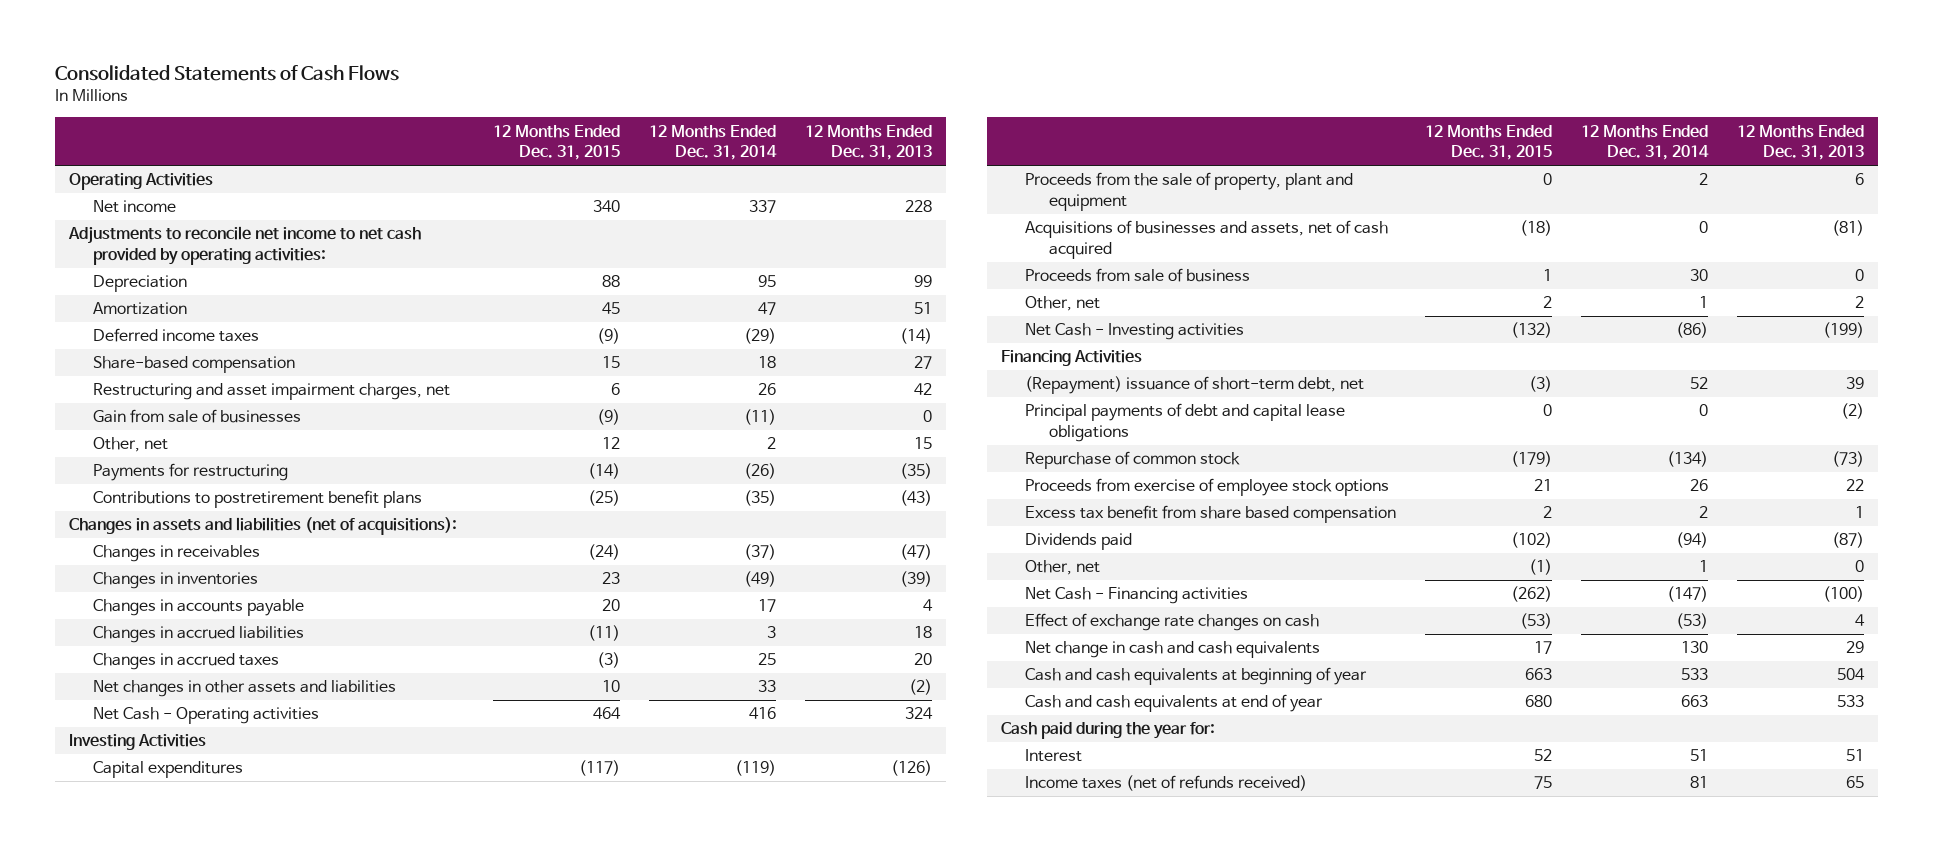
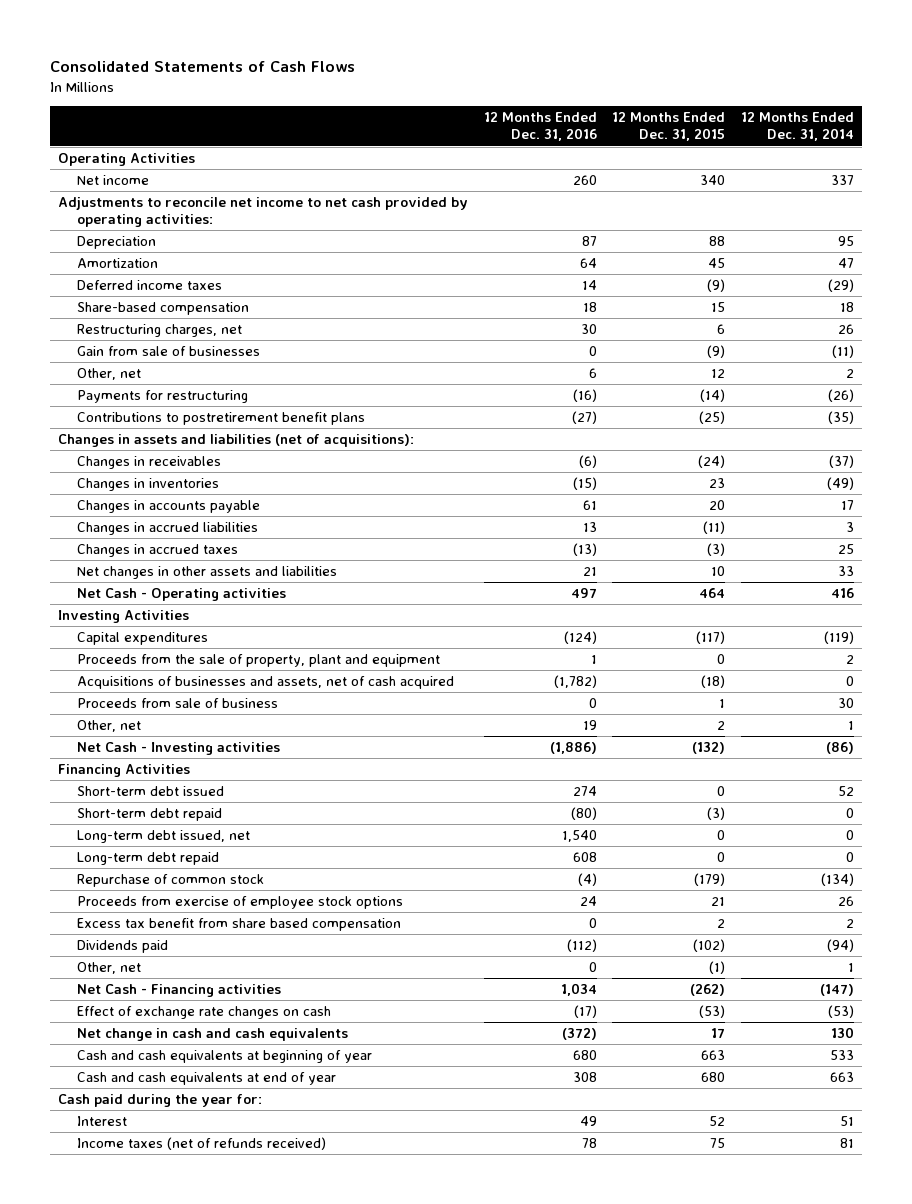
[805,124,933,161] 12 Months Ended Dec. 31, 2013 -> none
none -> [483,112,597,142] 12 Months Ended Dec. 31, 2016
[93,383,451,401] Restructuring and asset impairment charges, net -> [76,323,242,337] Restructuring charges, net
[1024,376,1364,395] (Repayment) issuance of short-term debt, net -> none
[1024,403,1345,443] Principal payments of debt and capital lease obligations -> none
none -> [76,785,224,796] Short-term debt issued
none -> [76,807,222,821] Short-term debt repaid
none -> [76,829,250,843] Long-term debt issued, net
none -> [76,851,219,865] Long-term debt repaid

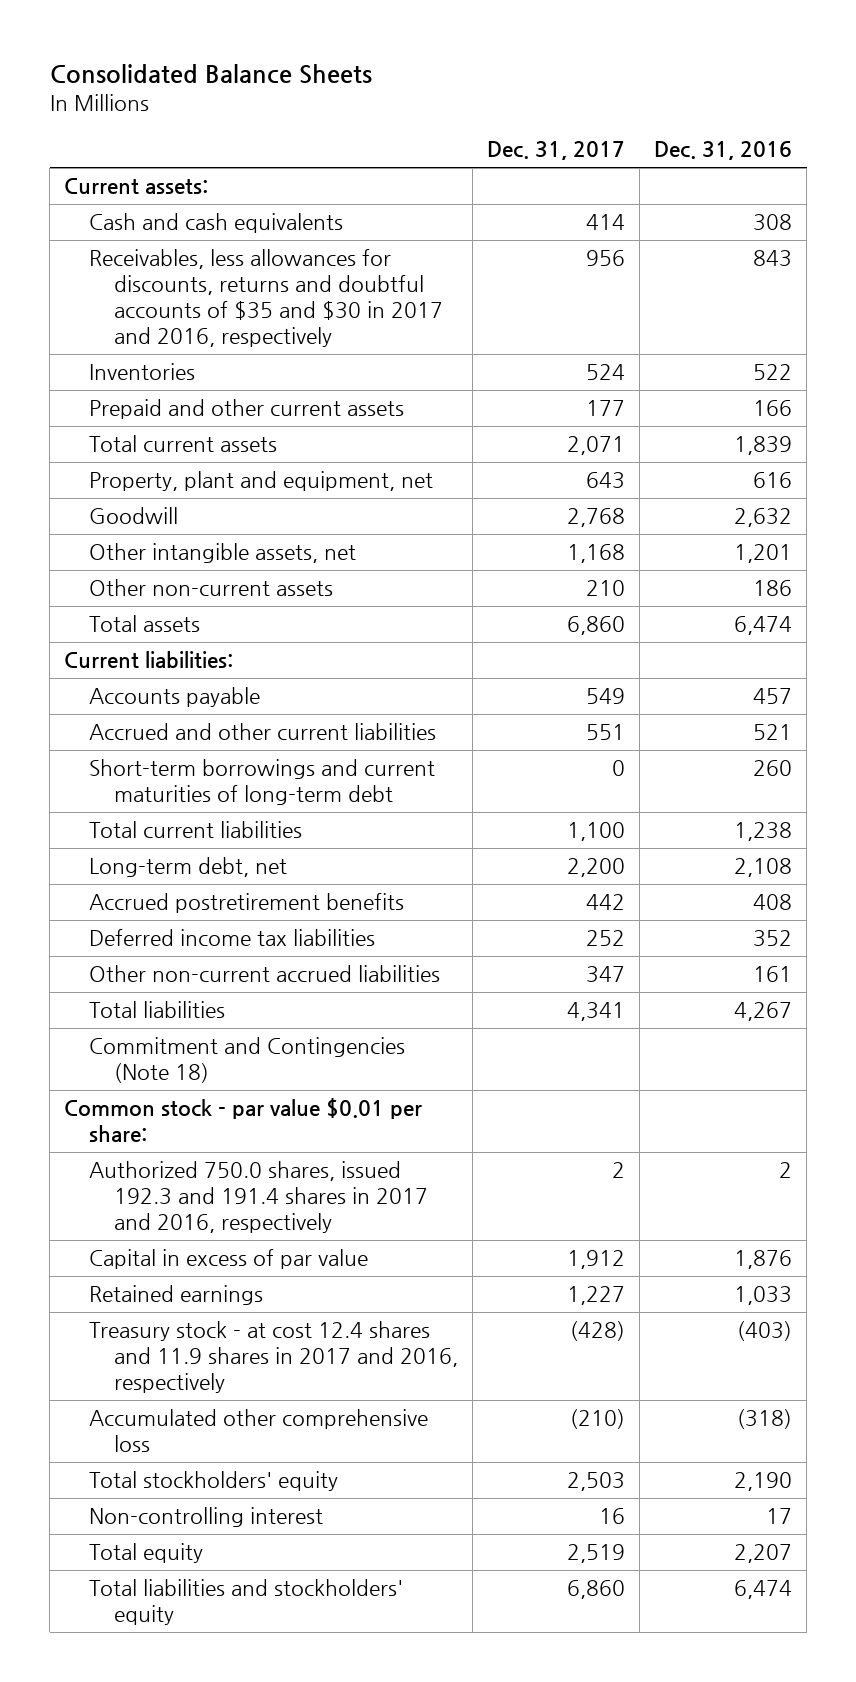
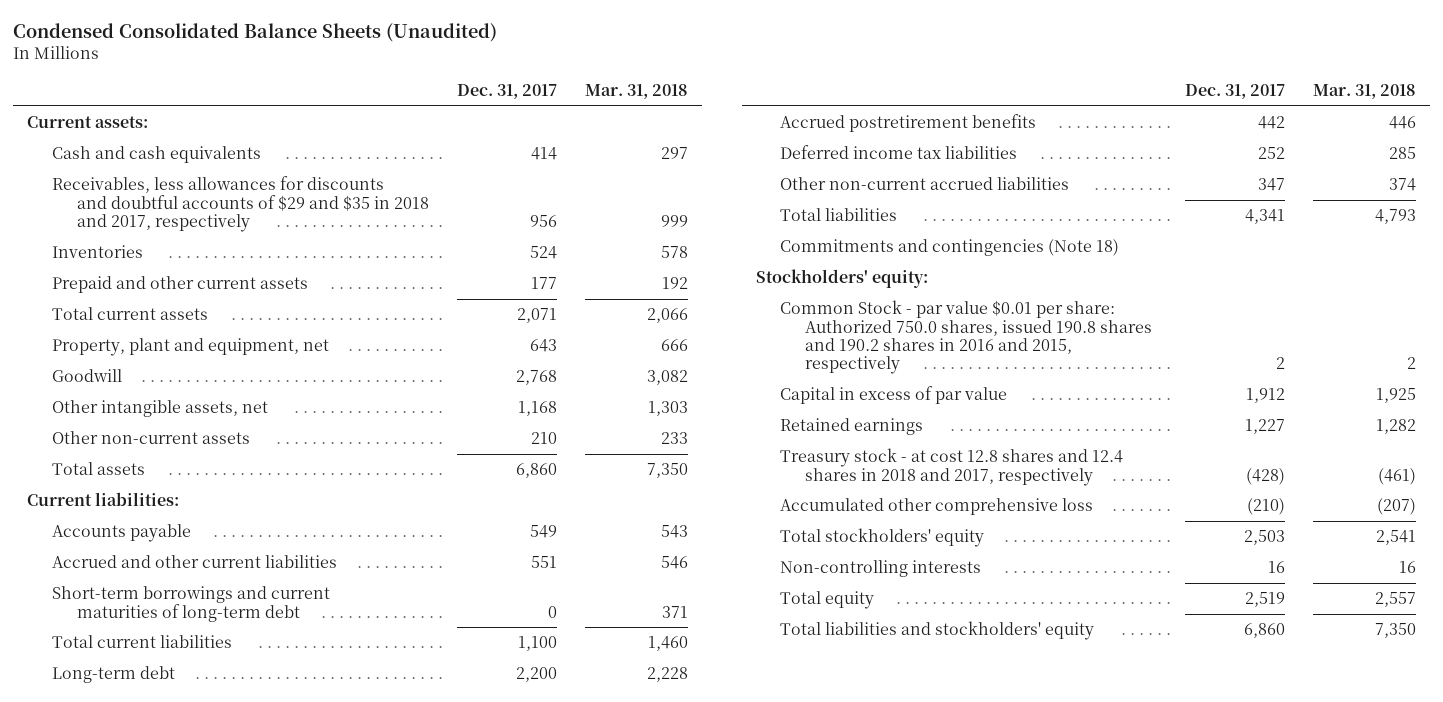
[49,64,372,85] Consolidated Balance Sheets -> [13,22,498,42] Condensed Consolidated Balance Sheets (Unaudited)
[653,141,792,161] Dec. 31, 2016 -> none
none -> [584,84,688,100] Mar. 31, 2018
[89,249,443,347] Receivables, less allowances for discounts, returns and doubtful accounts of $35 and $30 in 2017 and 2016, respectively -> [51,176,429,233] Receivables, less allowances for discounts and doubtful accounts of $29 and $35 in 2018 and 2017, respectively
[89,857,288,878] Long-term debt, net -> [51,666,175,684] Long-term debt
[64,1098,423,1143] Common stock - par value $0.01 per share: -> none
[89,1037,406,1084] Commitment and Contingencies (Note 18) -> [780,239,1120,257] Commitments and contingencies (Note 18)
none -> [755,269,928,289] Stockholders' equity:
[89,1161,428,1233] Authorized 750.0 shares, issued 192.3 and 191.4 shares in 2017 and 2016, respectively -> [780,300,1153,375] Common Stock - par value $0.01 per share: Authorized 750.0 shares, issued 190.8 shares and 190.2 shares in 2016 and 2015, respectively
[89,1321,458,1393] Treasury stock - at cost 12.4 shares and 11.9 shares in 2017 and 2016, respectively -> [780,448,1124,486] Treasury stock - at cost 12.8 shares and 12.4 shares in 2018 and 2017, respectively
[89,1507,324,1528] Non-controlling interest -> [780,560,982,578] Non-controlling interests

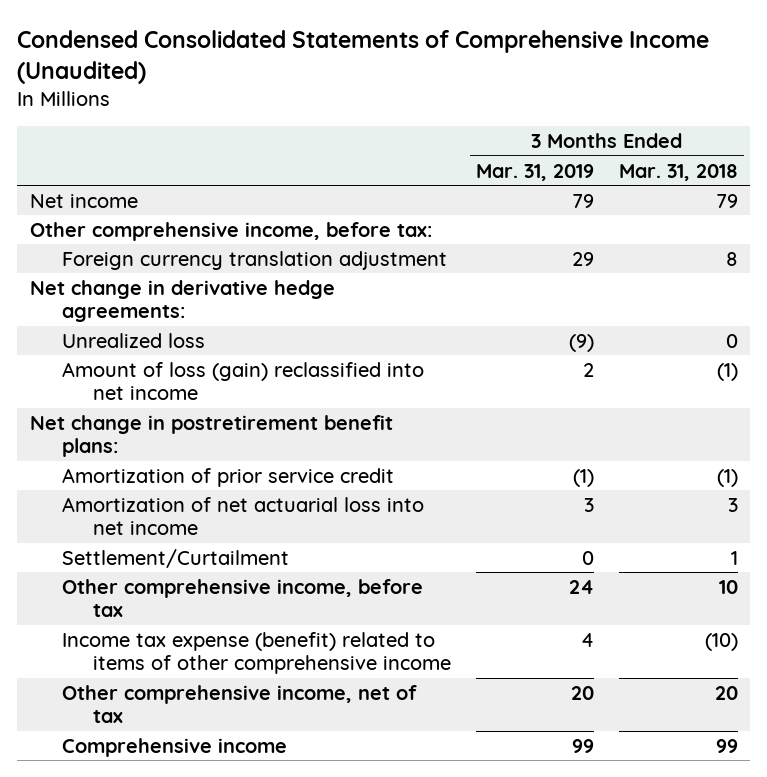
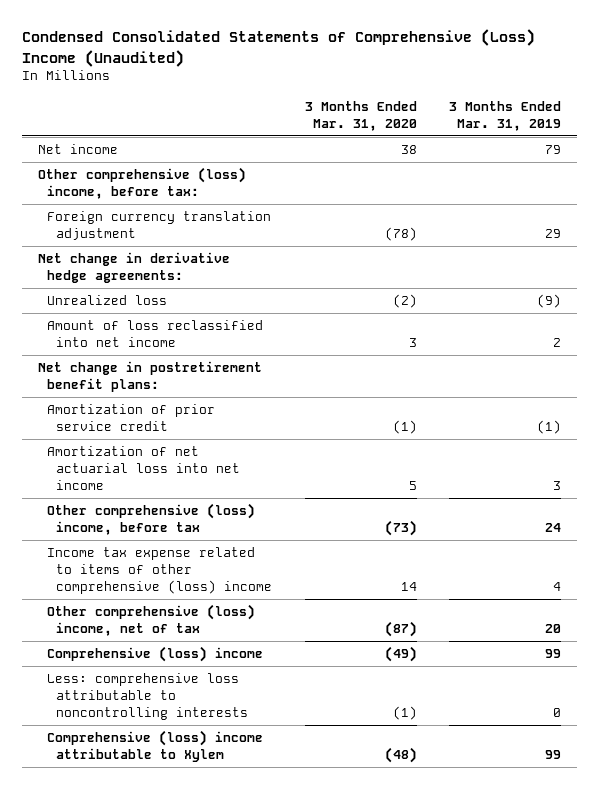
[17,30,710,85] Condensed Consolidated Statements of Comprehensive Income (Unaudited) -> [21,29,535,67] Condensed Consolidated Statements of Comprehensive (Loss) Income (Unaudited)
[618,163,738,181] Mar. 31, 2018 -> none
none -> [304,100,417,131] 3 Months Ended Mar. 31, 2020
[29,221,432,241] Other comprehensive income, before tax: -> [38,167,247,200] Other comprehensive (loss) income, before tax:
[61,361,424,401] Amount of loss (gain) reclassified into net income -> [47,320,264,348] Amount of loss reclassified into net income
[61,548,289,568] Settlement/Curtailment -> none
[61,578,423,618] Other comprehensive income, before tax -> [47,503,256,536] Other comprehensive (loss) income, before tax
[61,631,452,675] Income tax expense (benefit) related to items of other comprehensive income -> [47,547,273,595] Income tax expense related to items of other comprehensive (loss) income
[61,684,417,724] Other comprehensive income, net of tax -> [47,604,256,637] Other comprehensive (loss) income, net of tax
[61,737,287,757] Comprehensive income -> [47,646,264,663] Comprehensive (loss) income
none -> [47,673,249,721] Less: comprehensive loss attributable to noncontrolling interests
none -> [47,730,264,763] Comprehensive (loss) income attributable to Xylem

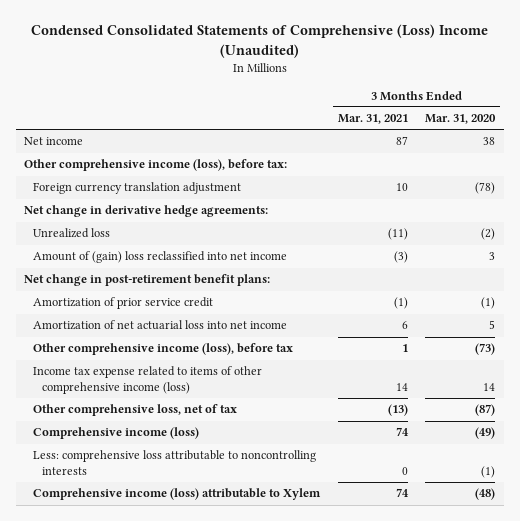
[449,100,562,131] 3 Months Ended Mar. 31, 2019 -> none
none -> [337,114,408,125] Mar. 31, 2021
[38,167,247,200] Other comprehensive (loss) income, before tax: -> [24,159,288,172] Other comprehensive income (loss), before tax:
[47,320,264,348] Amount of loss reclassified into net income -> [33,251,288,264] Amount of (gain) loss reclassified into net income
[38,361,263,393] Net change in postretirement benefit plans: -> [24,274,271,287] Net change in post-retirement benefit plans:
[47,503,256,536] Other comprehensive (loss) income, before tax -> [33,343,294,356] Other comprehensive income (loss), before tax
[47,547,273,595] Income tax expense related to items of other comprehensive (loss) income -> [33,366,263,394] Income tax expense related to items of other comprehensive income (loss)
[47,604,256,637] Other comprehensive (loss) income, net of tax -> [33,404,238,417] Other comprehensive loss, net of tax
[47,646,264,663] Comprehensive (loss) income -> [33,427,200,440] Comprehensive income (loss)
[47,730,264,763] Comprehensive (loss) income attributable to Xylem -> [33,488,322,501] Comprehensive income (loss) attributable to Xylem

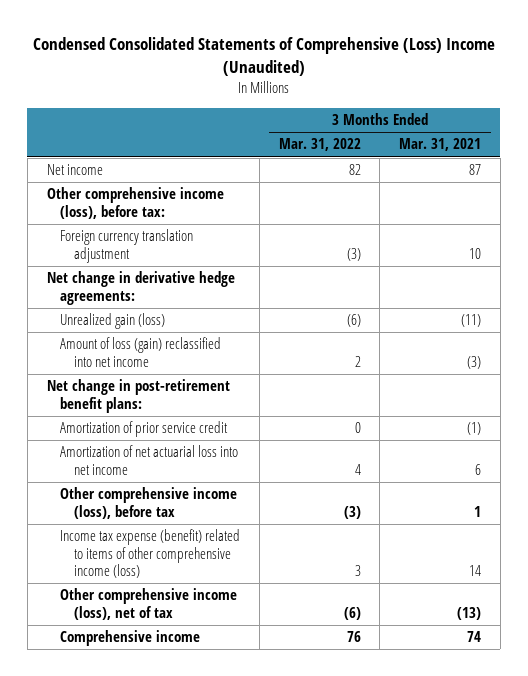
[425,114,497,125] Mar. 31, 2020 -> none
none -> [278,138,361,152] Mar. 31, 2022
[33,228,111,239] Unrealized loss -> [60,313,166,330] Unrealized gain (loss)
[33,251,288,264] Amount of (gain) loss reclassified into net income -> [60,337,222,367] Amount of loss (gain) reclassified into net income
[33,450,317,475] Less: comprehensive loss attributable to noncontrolling interests -> none
[33,488,322,501] Comprehensive income (loss) attributable to Xylem -> none
[33,366,263,394] Income tax expense related to items of other comprehensive income (loss) -> [60,529,241,579] Income tax expense (benefit) related to items of other comprehensive income (loss)
[33,404,238,417] Other comprehensive loss, net of tax -> [60,588,238,620] Other comprehensive income (loss), net of tax
[33,427,200,440] Comprehensive income (loss) -> [60,630,201,647] Comprehensive income

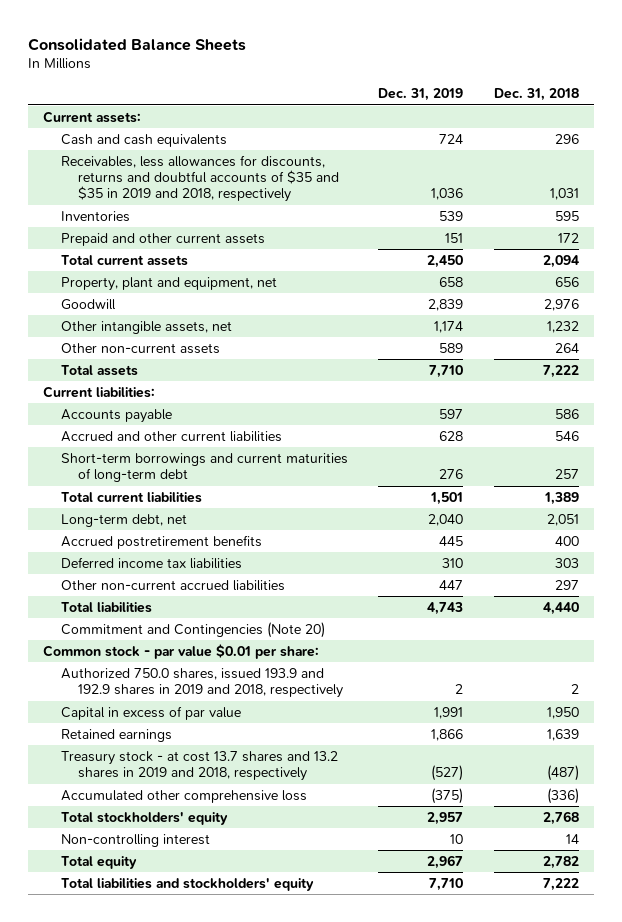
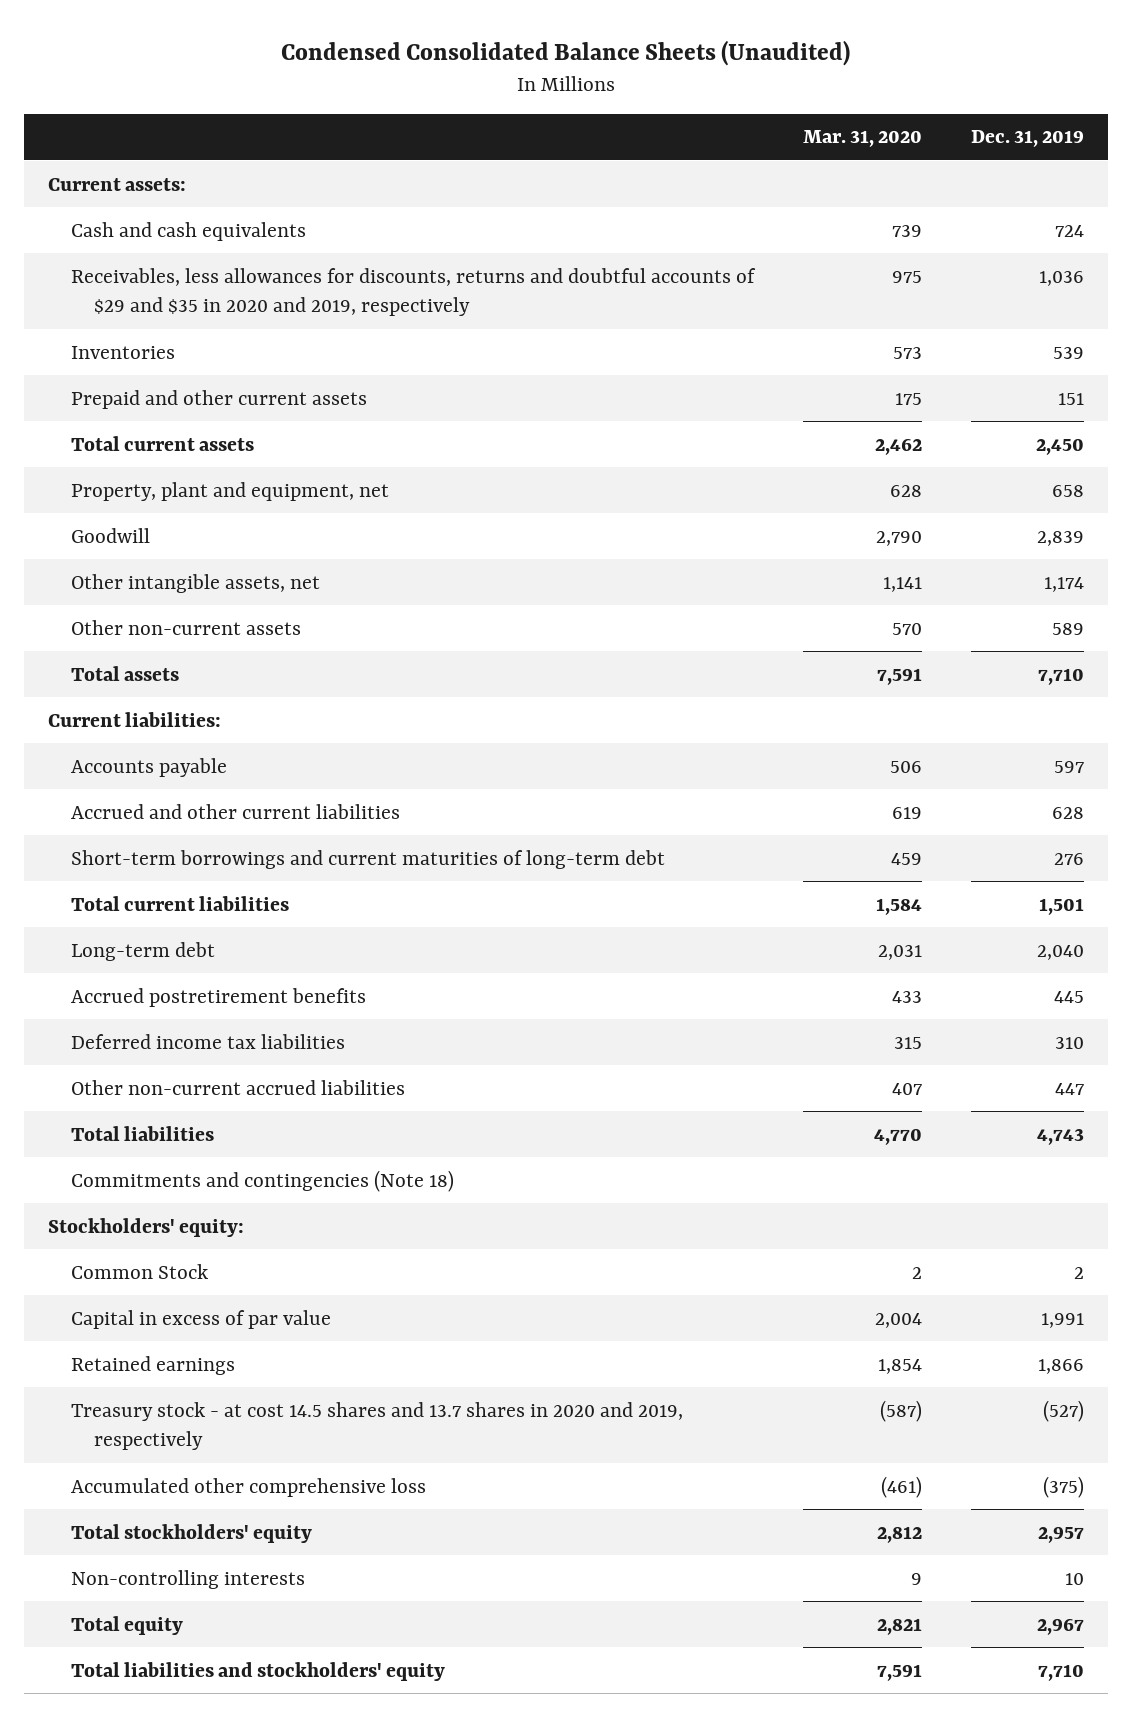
[27,37,246,51] Consolidated Balance Sheets -> [280,39,850,66] Condensed Consolidated Balance Sheets (Unaudited)
[493,88,579,102] Dec. 31, 2018 -> none
none -> [802,130,922,148] Mar. 31, 2020
[60,154,340,203] Receivables, less allowances for discounts, returns and doubtful accounts of $35 and $35 in 2019 and 2018, respectively -> [71,267,757,317] Receivables, less allowances for discounts, returns and doubtful accounts of $29 and $35 in 2020 and 2019, respectively
[60,513,187,527] Long-term debt, net -> [71,941,216,961] Long-term debt
[43,643,320,659] Common stock - par value $0.01 per share: -> none
[60,621,325,638] Commitment and Contingencies (Note 20) -> [71,1169,455,1192] Commitments and contingencies (Note 18)
none -> [48,1217,245,1237] Stockholders' equity:
[60,667,344,699] Authorized 750.0 shares, issued 193.9 and 192.9 shares in 2019 and 2018, respectively -> [71,1263,209,1279] Common Stock
[60,750,338,782] Treasury stock - at cost 13.7 shares and 13.2 shares in 2019 and 2018, respectively -> [71,1401,684,1451] Treasury stock - at cost 14.5 shares and 13.7 shares in 2020 and 2019, respectively
[60,833,210,847] Non-controlling interest -> [71,1569,306,1589] Non-controlling interests

